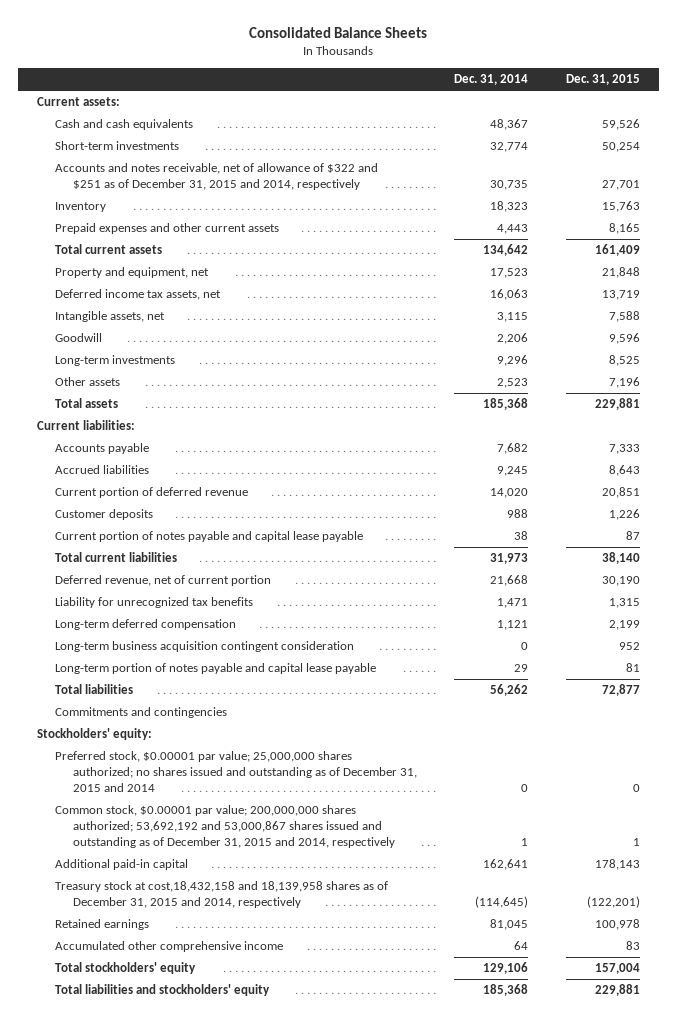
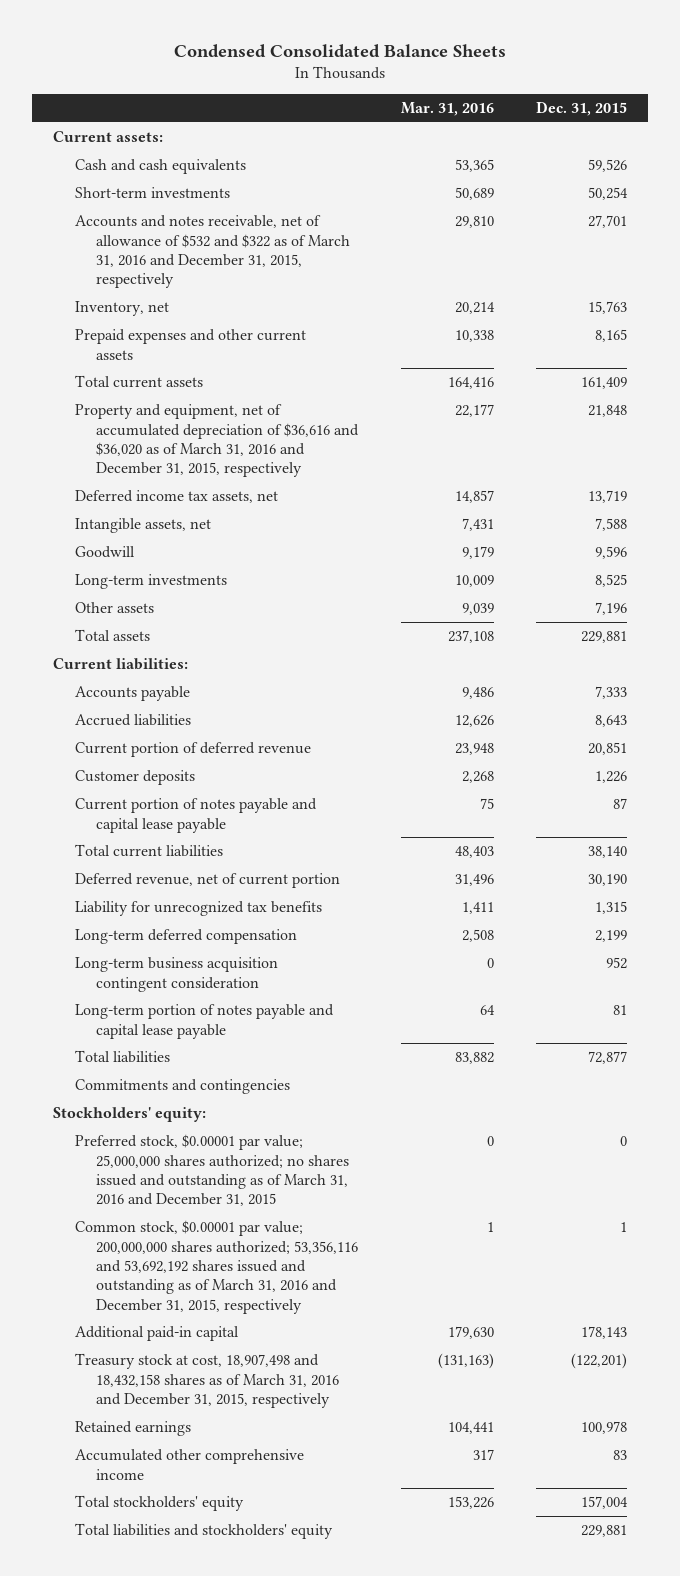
[249,26,428,38] Consolidated Balance Sheets -> [174,43,507,58] Condensed Consolidated Balance Sheets
[454,73,529,85] Dec. 31, 2014 -> none
none -> [400,102,494,117] Mar. 31, 2016
[54,163,378,191] Accounts and notes receivable, net of allowance of $322 and $251 as of December 31, 2015 and 2014, respectively -> [74,215,351,289] Accounts and notes receivable, net of allowance of $532 and $322 as of March 31, 2016 and December 31, 2015, respectively
[54,202,106,213] Inventory -> [74,301,169,317] Inventory, net
[54,267,209,279] Property and equipment, net -> [74,404,360,478] Property and equipment, net of accumulated depreciation of $36,616 and $36,020 as of March 31, 2016 and December 31, 2015, respectively
[54,751,418,792] Preferred stock, $0.00001 par value; 25,000,000 shares authorized; no shares issued and outstanding as of December 31, 2015 and 2014 -> [74,1134,350,1207] Preferred stock, $0.00001 par value; 25,000,000 shares authorized; no shares issued and outstanding as of March 31, 2016 and December 31, 2015
[54,805,396,848] Common stock, $0.00001 par value; 200,000,000 shares authorized; 53,692,192 and 53,000,867 shares issued and outstanding as of December 31, 2015 and 2014, respectively -> [74,1220,359,1314] Common stock, $0.00001 par value; 200,000,000 shares authorized; 53,356,116 and 53,692,192 shares issued and outstanding as of March 31, 2016 and December 31, 2015, respectively
[54,881,388,909] Treasury stock at cost,18,432,158 and 18,139,958 shares as of December 31, 2015 and 2014, respectively -> [74,1353,340,1408] Treasury stock at cost, 18,907,498 and 18,432,158 shares as of March 31, 2016 and December 31, 2015, respectively

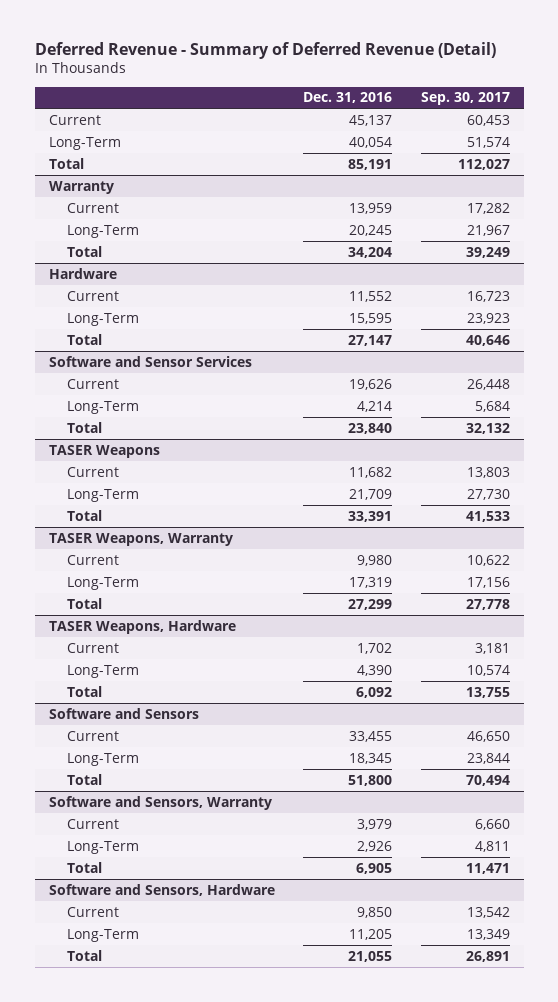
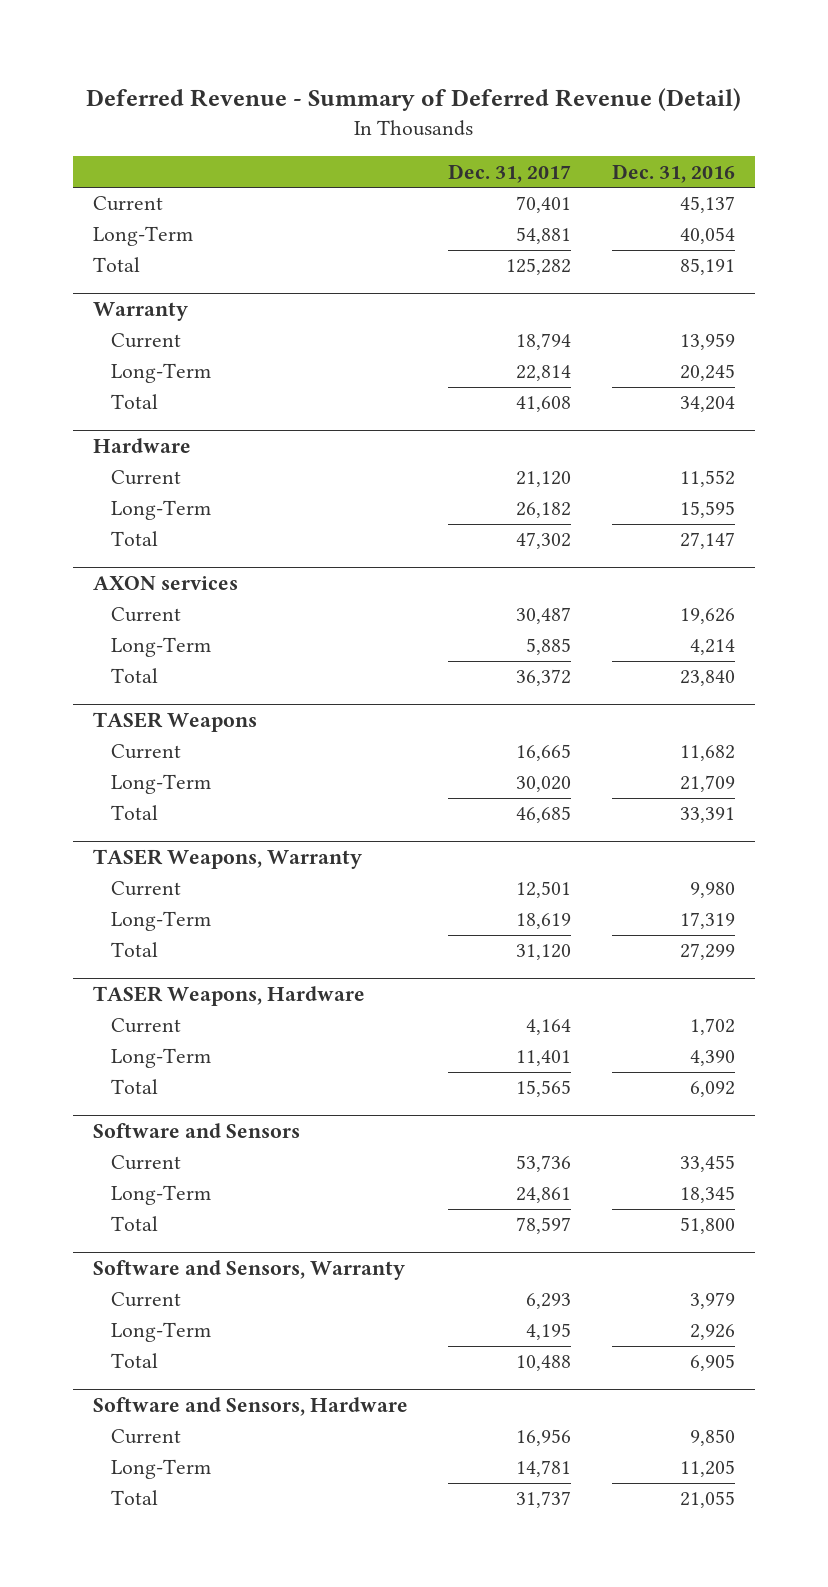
[420,92,510,106] Sep. 30, 2017 -> none
none -> [448,163,572,183] Dec. 31, 2017
[48,355,252,367] Software and Sensor Services -> [93,576,239,591] AXON services

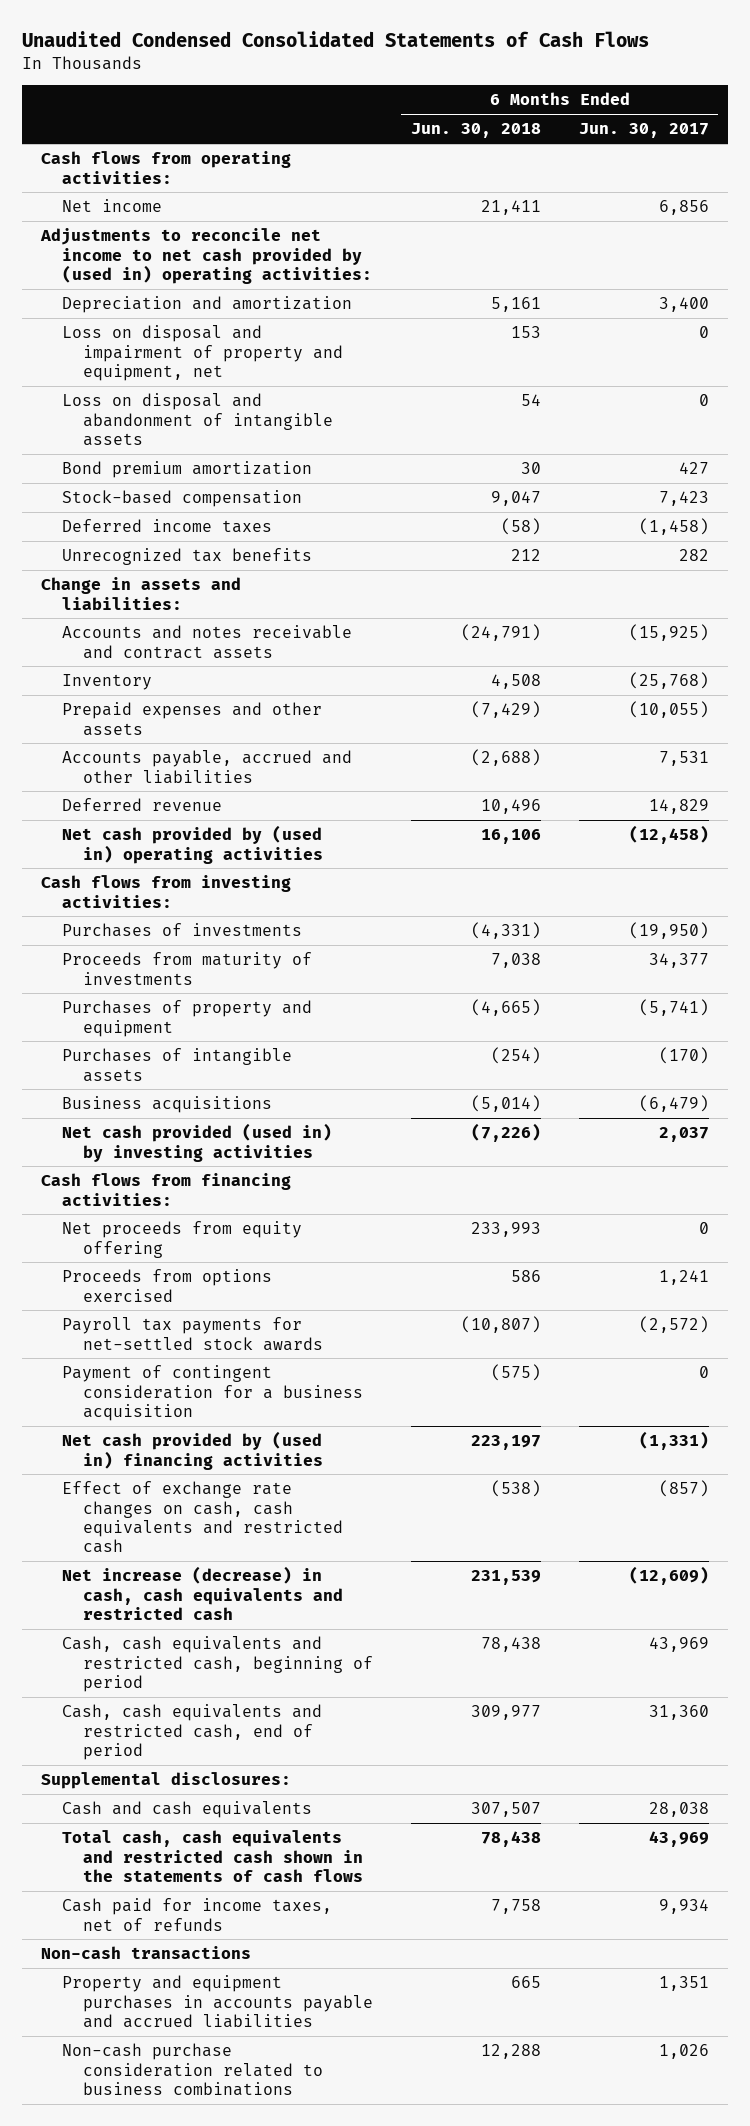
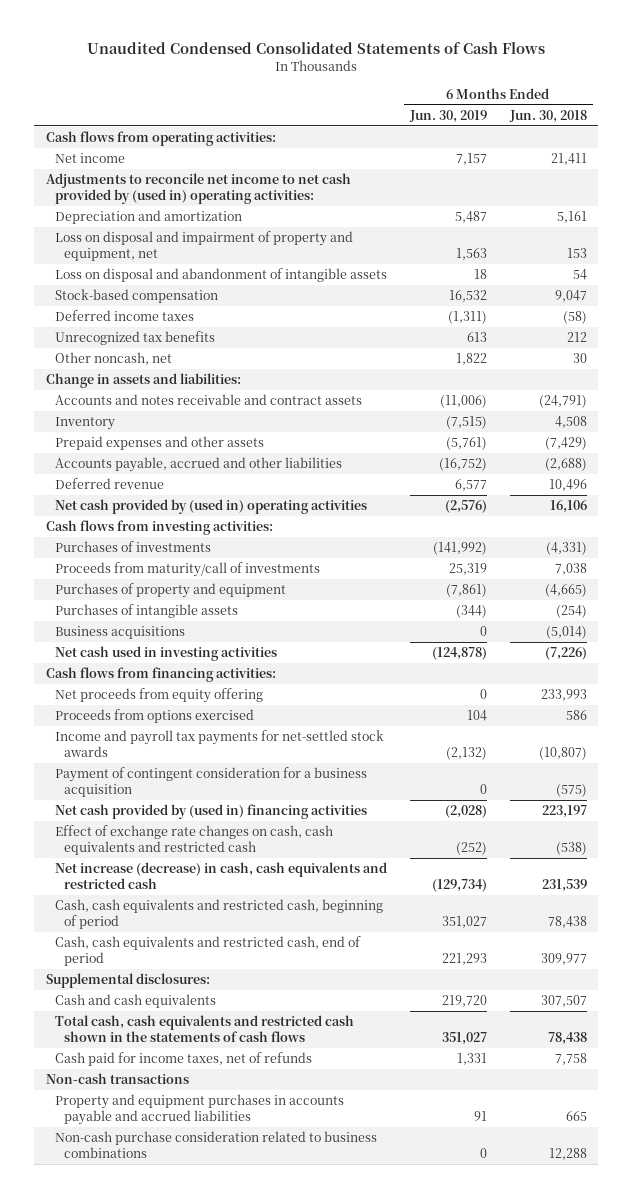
[578,123,709,139] Jun. 30, 2017 -> none
none -> [408,109,487,123] Jun. 30, 2019
[61,461,312,479] Bond premium amortization -> none
none -> [54,352,172,366] Other noncash, net
[61,952,312,985] Proceeds from maturity of investments -> [54,562,320,578] Proceeds from maturity/call of investments
[61,1123,332,1162] Net cash provided (used in) by investing activities -> [54,646,277,662] Net cash used in investing activities
[61,1317,323,1351] Payroll tax payments for net-settled stock awards -> [54,730,384,758] Income and payroll tax payments for net-settled stock awards

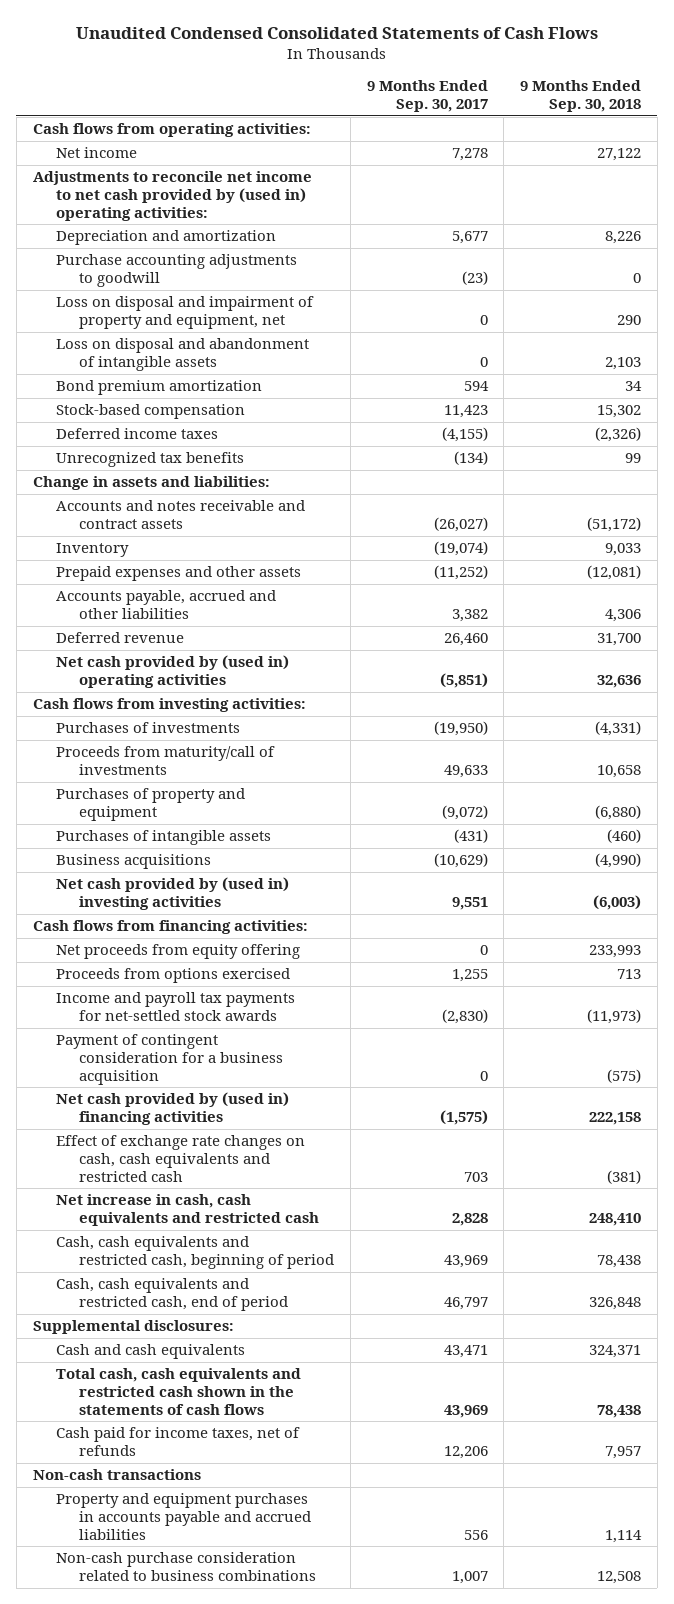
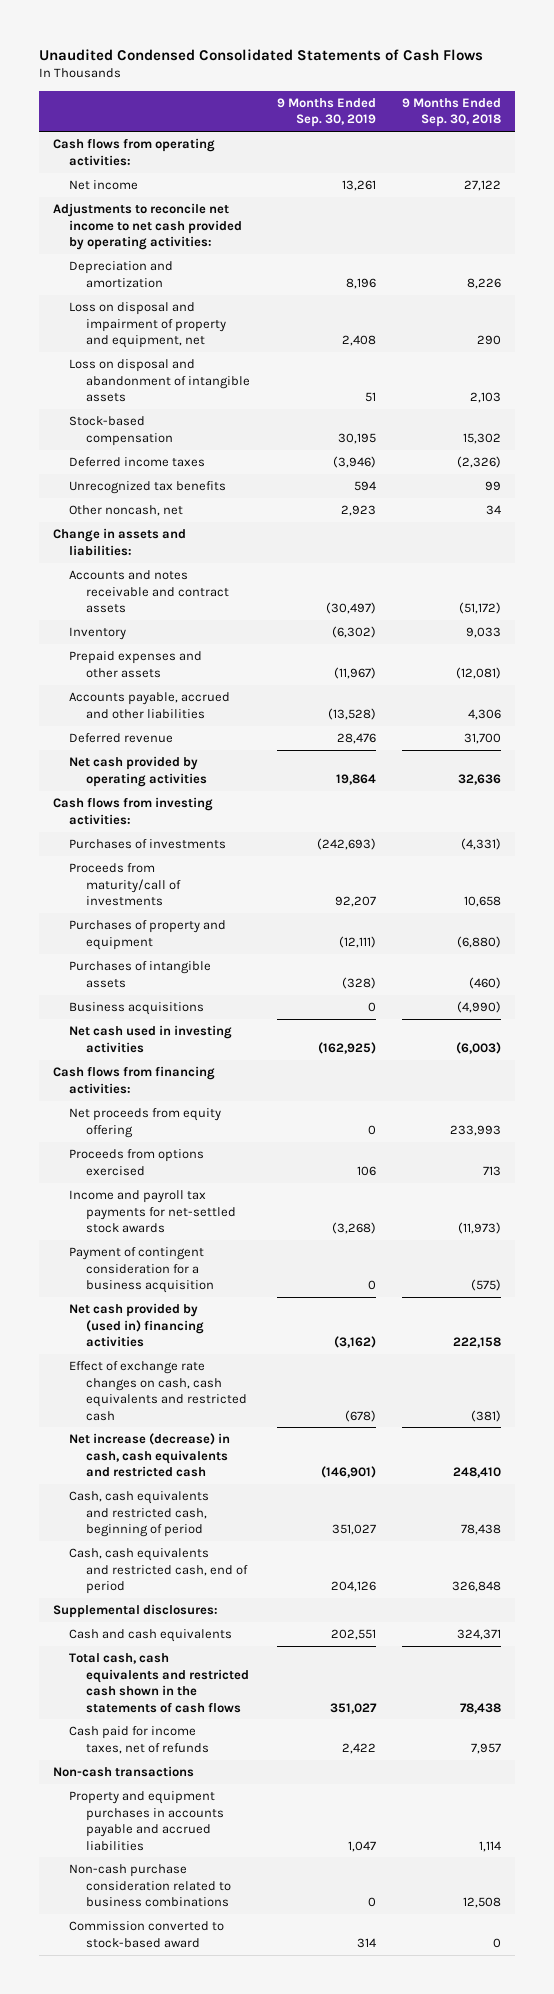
[366,80,488,113] 9 Months Ended Sep. 30, 2017 -> none
none -> [276,97,376,128] 9 Months Ended Sep. 30, 2019
[32,171,312,221] Adjustments to reconcile net income to net cash provided by (used in) operating activities: -> [52,203,243,251] Adjustments to reconcile net income to net cash provided by operating activities:
[55,254,297,287] Purchase accounting adjustments to goodwill -> none
[55,380,262,396] Bond premium amortization -> none
none -> [69,505,184,517] Other noncash, net
[55,655,289,688] Net cash provided by (used in) operating activities -> [69,756,207,787] Net cash provided by operating activities
[55,877,289,910] Net cash provided by (used in) investing activities -> [69,1025,233,1053] Net cash used in investing activities
[55,1194,320,1226] Net increase in cash, cash equivalents and restricted cash -> [69,1433,231,1478] Net increase (decrease) in cash, cash equivalents and restricted cash
none -> [69,1921,225,1948] Commission converted to stock-based award

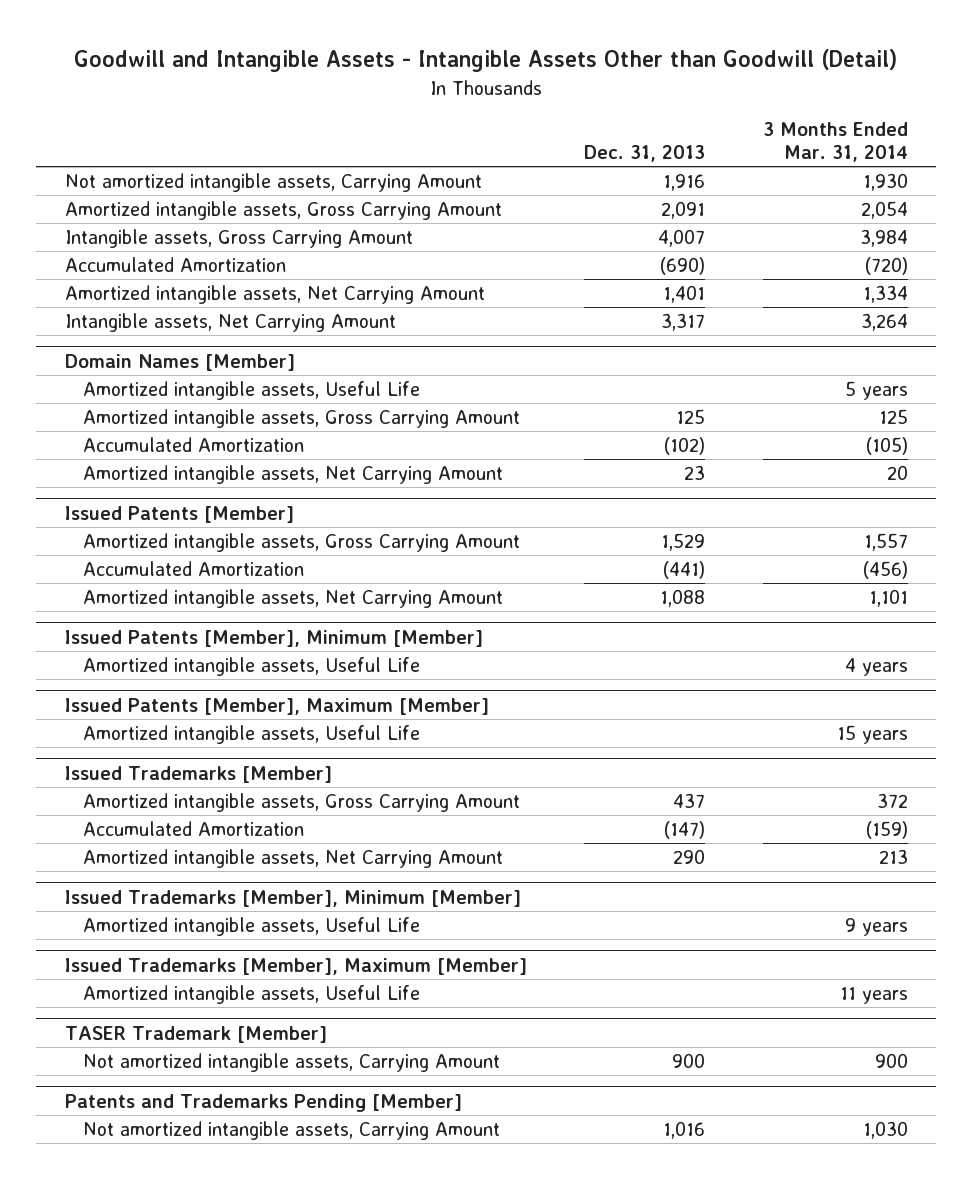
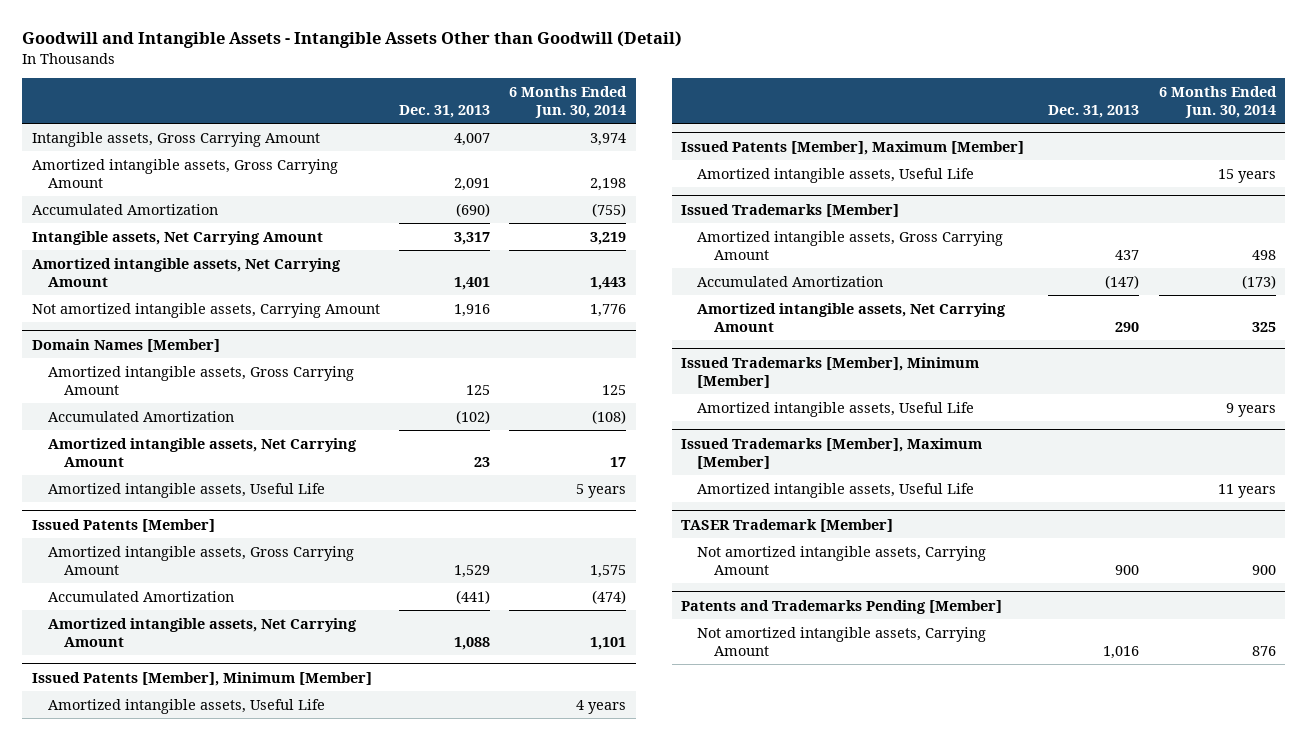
[762,121,908,163] 3 Months Ended Mar. 31, 2014 -> none
none -> [509,85,628,118] 6 Months Ended Jun. 30, 2014
[64,201,502,221] Amortized intangible assets, Gross Carrying Amount -> [31,158,338,188] Amortized intangible assets, Gross Carrying Amount
[64,285,485,305] Amortized intangible assets, Net Carrying Amount -> [31,257,341,287] Amortized intangible assets, Net Carrying Amount
[64,173,482,193] Not amortized intangible assets, Carrying Amount -> [31,302,380,318] Not amortized intangible assets, Carrying Amount
[82,381,420,401] Amortized intangible assets, Useful Life -> [47,482,325,498] Amortized intangible assets, Useful Life

